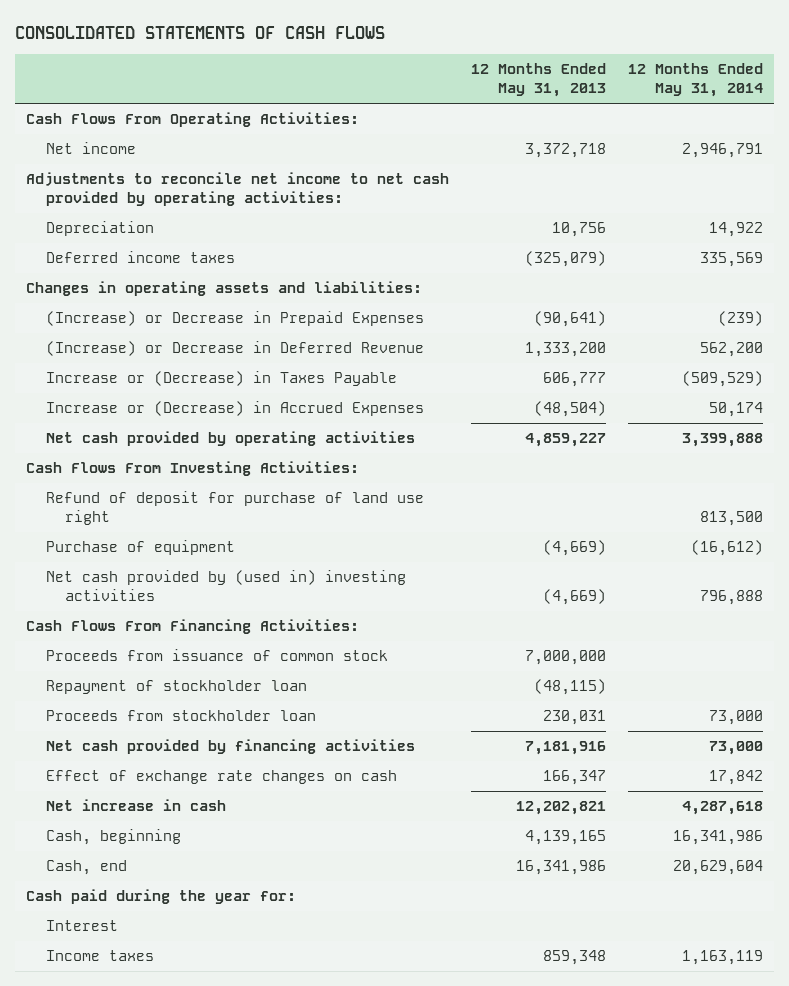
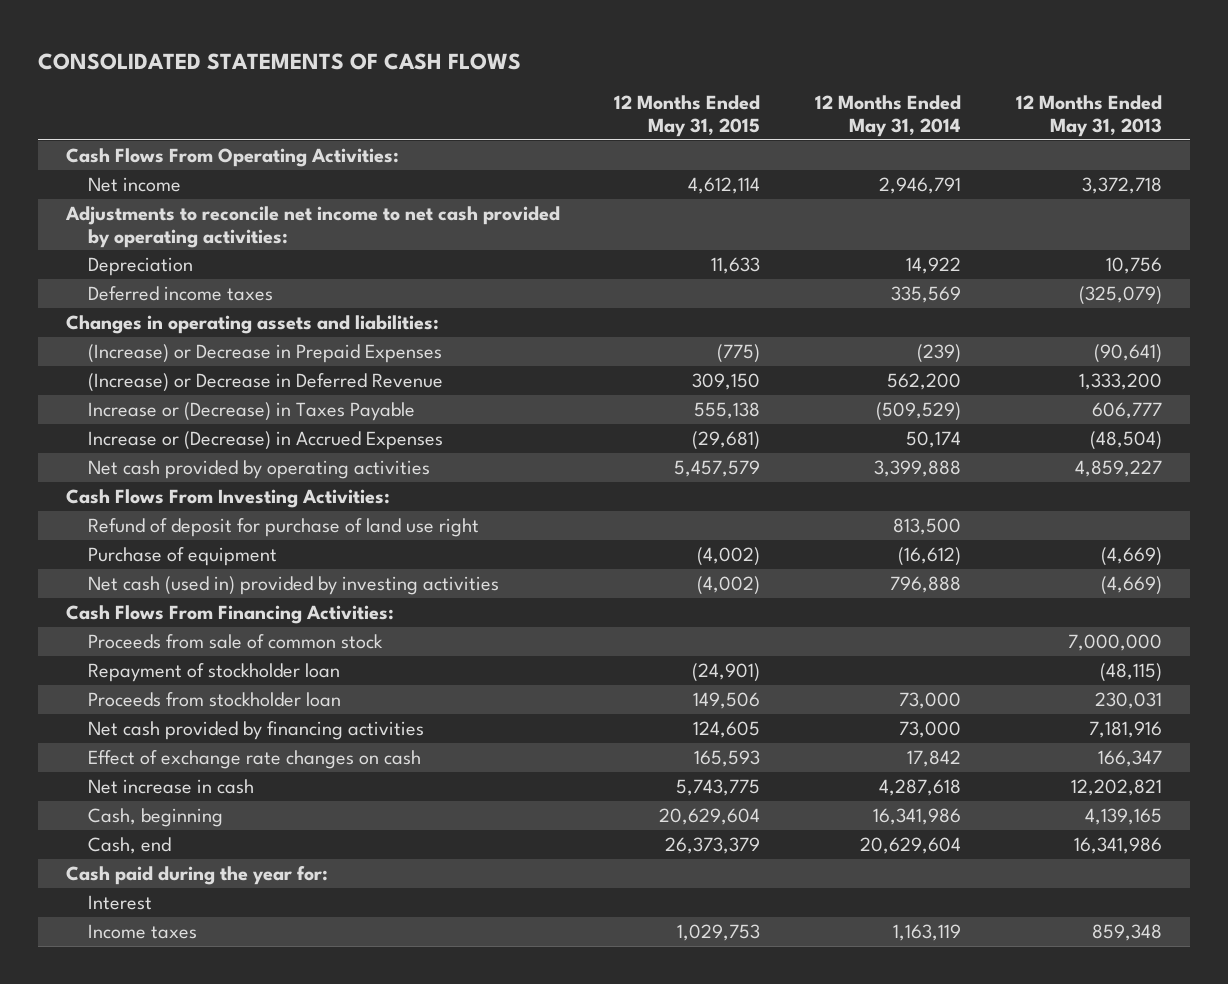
none -> [614,95,761,138] 12 Months Ended May 31, 2015
[45,570,406,602] Net cash provided by (used in) investing activities -> [88,575,500,595] Net cash (used in) provided by investing activities
[45,649,388,662] Proceeds from issuance of common stock -> [88,633,384,649] Proceeds from sale of common stock

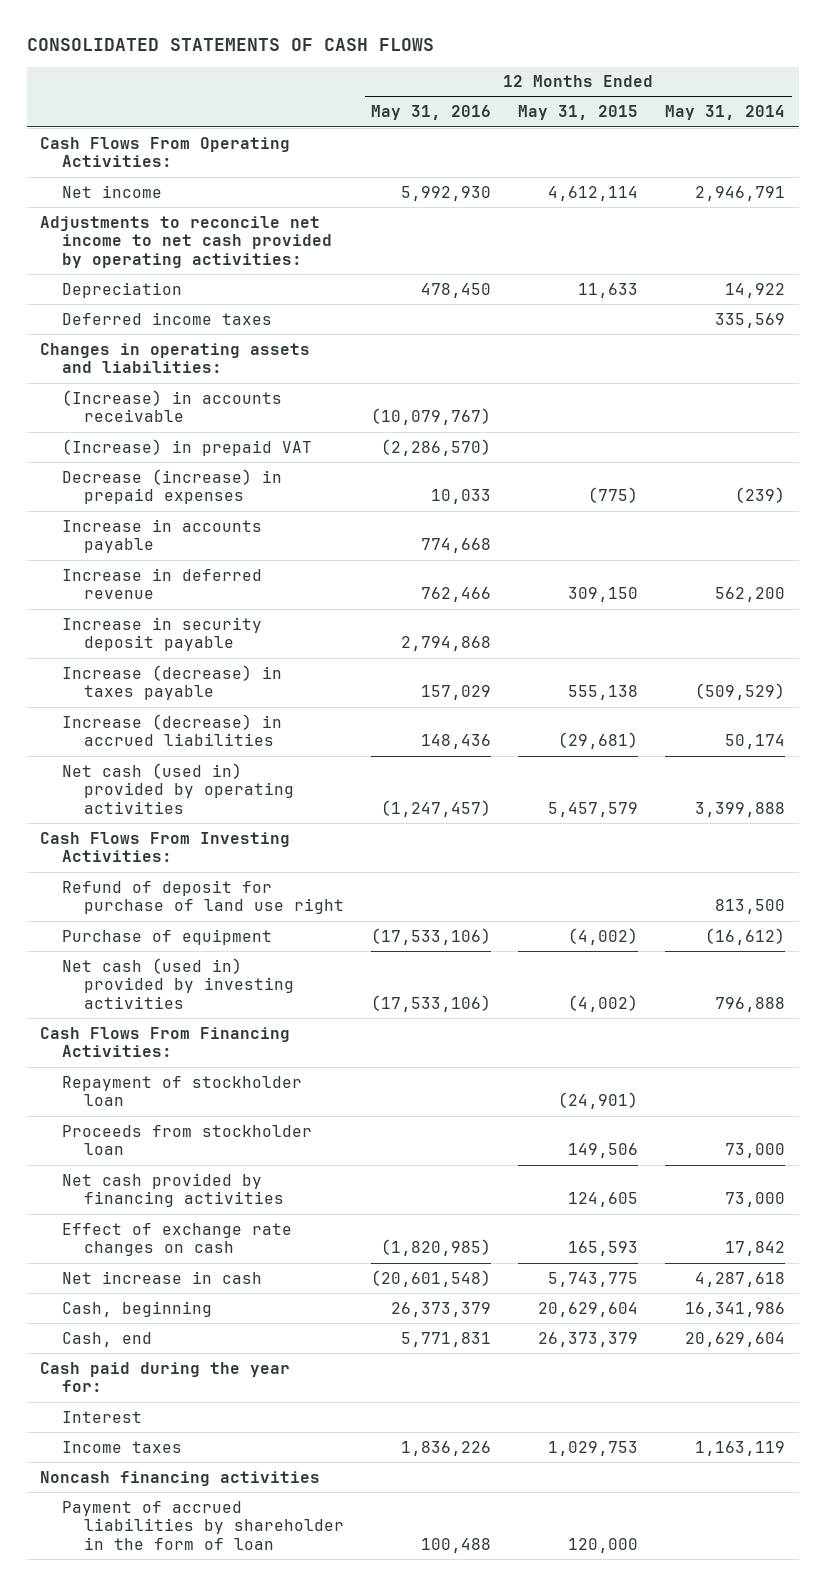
[1016,95,1163,138] 12 Months Ended May 31, 2013 -> none
none -> [371,105,492,121] May 31, 2016
none -> [62,389,283,423] (Increase) in accounts receivable
none -> [62,438,313,456] (Increase) in prepaid VAT
[88,343,443,363] (Increase) or Decrease in Prepaid Expenses -> [62,468,283,505] Decrease (increase) in prepaid expenses
none -> [62,518,263,554] Increase in accounts payable
[88,372,444,392] (Increase) or Decrease in Deferred Revenue -> [62,567,263,600] Increase in deferred revenue
none -> [62,616,263,652] Increase in security deposit payable
[88,401,416,421] Increase or (Decrease) in Taxes Payable -> [62,664,283,701] Increase (decrease) in taxes payable
[88,430,444,450] Increase or (Decrease) in Accrued Expenses -> [62,713,283,747] Increase (decrease) in accrued liabilities
[88,459,431,479] Net cash provided by operating activities -> [62,762,295,814] Net cash (used in) provided by operating activities
[88,633,384,649] Proceeds from sale of common stock -> none
none -> [40,1470,321,1486] Noncash financing activities
none -> [62,1500,345,1550] Payment of accrued liabilities by shareholder in the form of loan

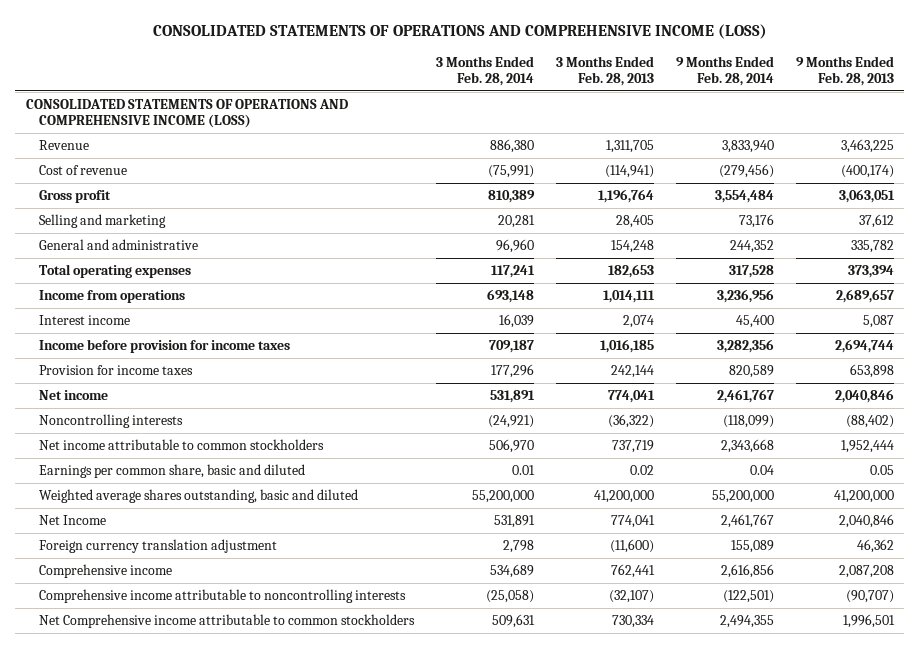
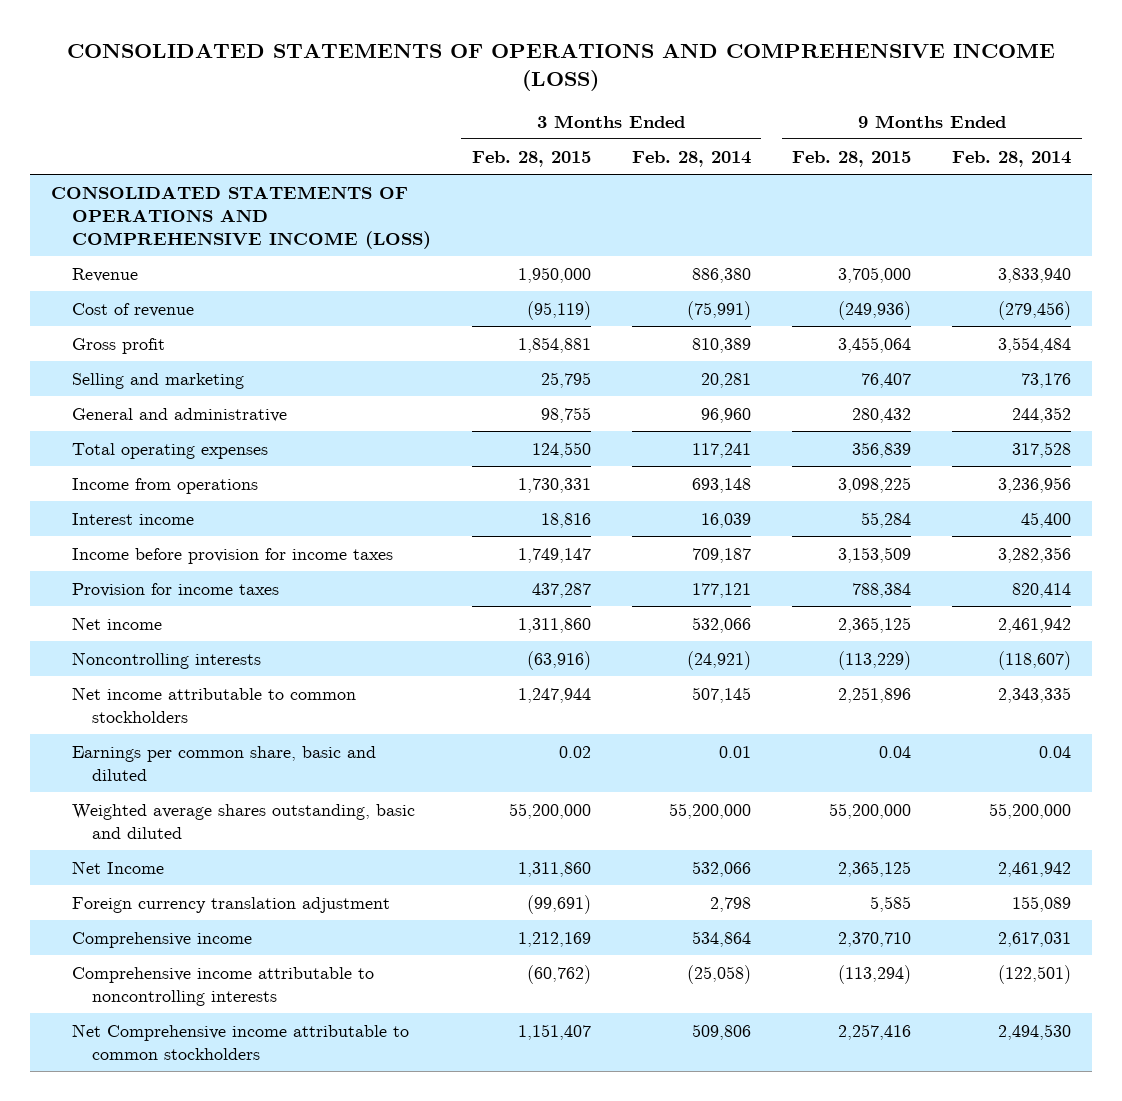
[555,55,654,87] 3 Months Ended Feb. 28, 2013 -> none
[795,55,894,87] 9 Months Ended Feb. 28, 2013 -> none
none -> [471,150,591,167] Feb. 28, 2015
none -> [792,150,912,167] Feb. 28, 2015
[490,363,534,378] 177,296 -> [691,582,751,598] 177,121
[728,364,774,378] 820,589 -> [1012,582,1072,598] 820,414
[489,389,535,403] 531,891 -> [691,616,751,633] 532,066
[716,388,774,403] 2,461,767 -> [998,617,1072,633] 2,461,942
[722,414,774,428] (118,099) -> [998,650,1072,670] (118,607)
[488,438,534,453] 506,970 -> [691,686,751,703] 507,145
[720,438,774,453] 2,343,668 -> [998,686,1072,703] 2,343,335
[493,514,535,528] 531,891 -> [691,860,751,877] 532,066
[720,513,774,528] 2,461,767 -> [998,861,1072,877] 2,461,942
[489,563,534,578] 534,689 -> [691,930,751,947] 534,864
[720,563,774,578] 2,616,856 -> [998,931,1072,947] 2,617,031
[491,613,535,628] 509,631 -> [691,1023,751,1040] 509,806
[719,614,774,628] 2,494,355 -> [998,1023,1072,1040] 2,494,530

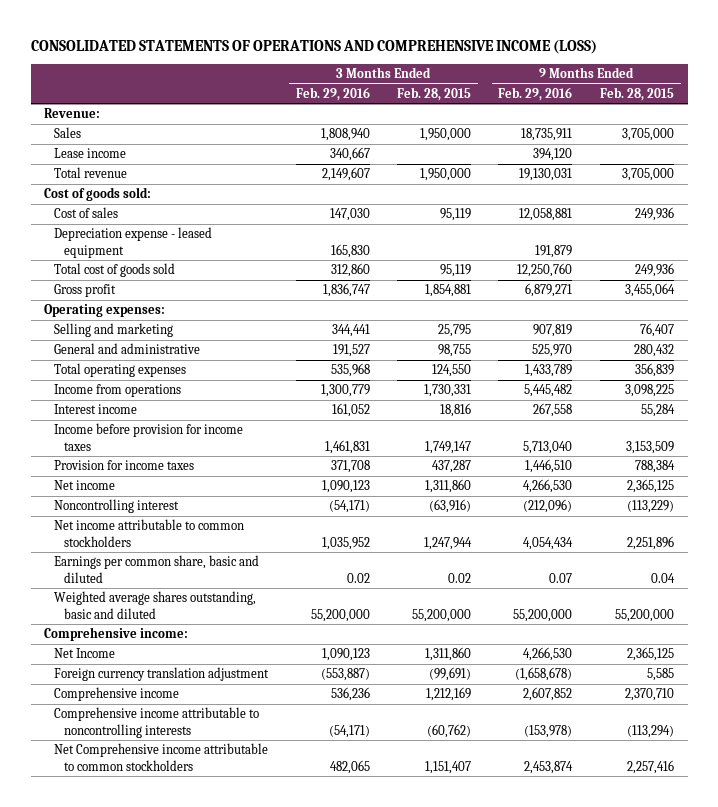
[631,150,751,167] Feb. 28, 2014 -> none
[952,150,1072,167] Feb. 28, 2014 -> none
none -> [295,86,370,101] Feb. 29, 2016
none -> [498,86,573,101] Feb. 29, 2016
[50,185,431,250] CONSOLIDATED STATEMENTS OF OPERATIONS AND COMPREHENSIVE INCOME (LOSS) -> none
none -> [44,108,101,119] Revenue:
none -> [54,127,82,139] Sales
none -> [54,148,127,159] Lease income
[71,267,138,282] Revenue -> [54,167,128,179] Total revenue
none -> [44,187,152,202] Cost of goods sold:
none -> [54,207,119,219] Cost of sales
none -> [54,227,213,258] Depreciation expense - leased equipment
[71,302,194,317] Cost of revenue -> [54,263,176,278] Total cost of goods sold
[526,300,591,320] (95,119) -> [440,264,472,278] 95,119
[838,300,912,320] (249,936) -> [634,263,674,278] 249,936
none -> [44,304,166,318] Operating expenses:
[71,651,261,669] Noncontrolling interests -> [54,499,180,514] Noncontrolling interest
none -> [44,627,189,642] Comprehensive income:

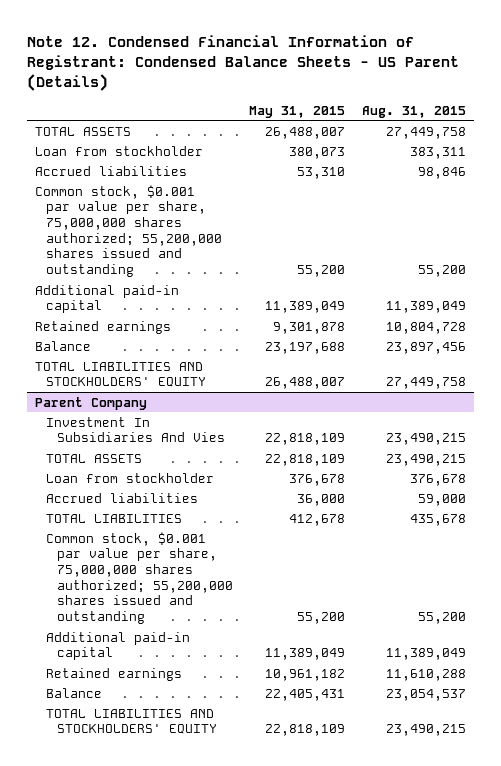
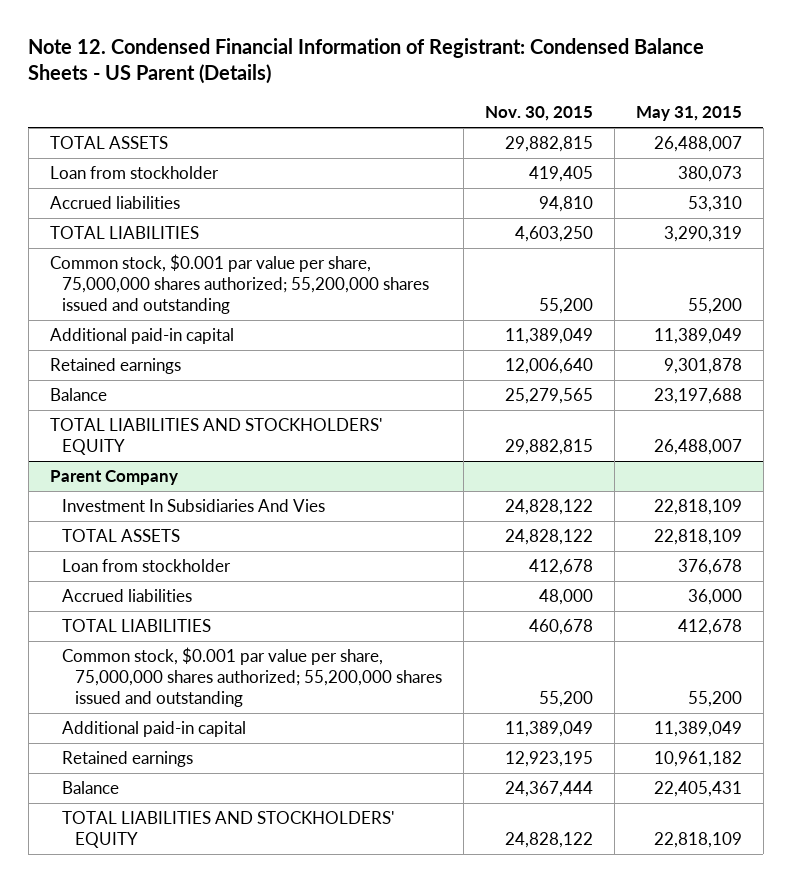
[361,105,466,118] Aug. 31, 2015 -> none
none -> [484,106,593,122] Nov. 30, 2015
none -> [49,225,199,239] TOTAL LIABILITIES

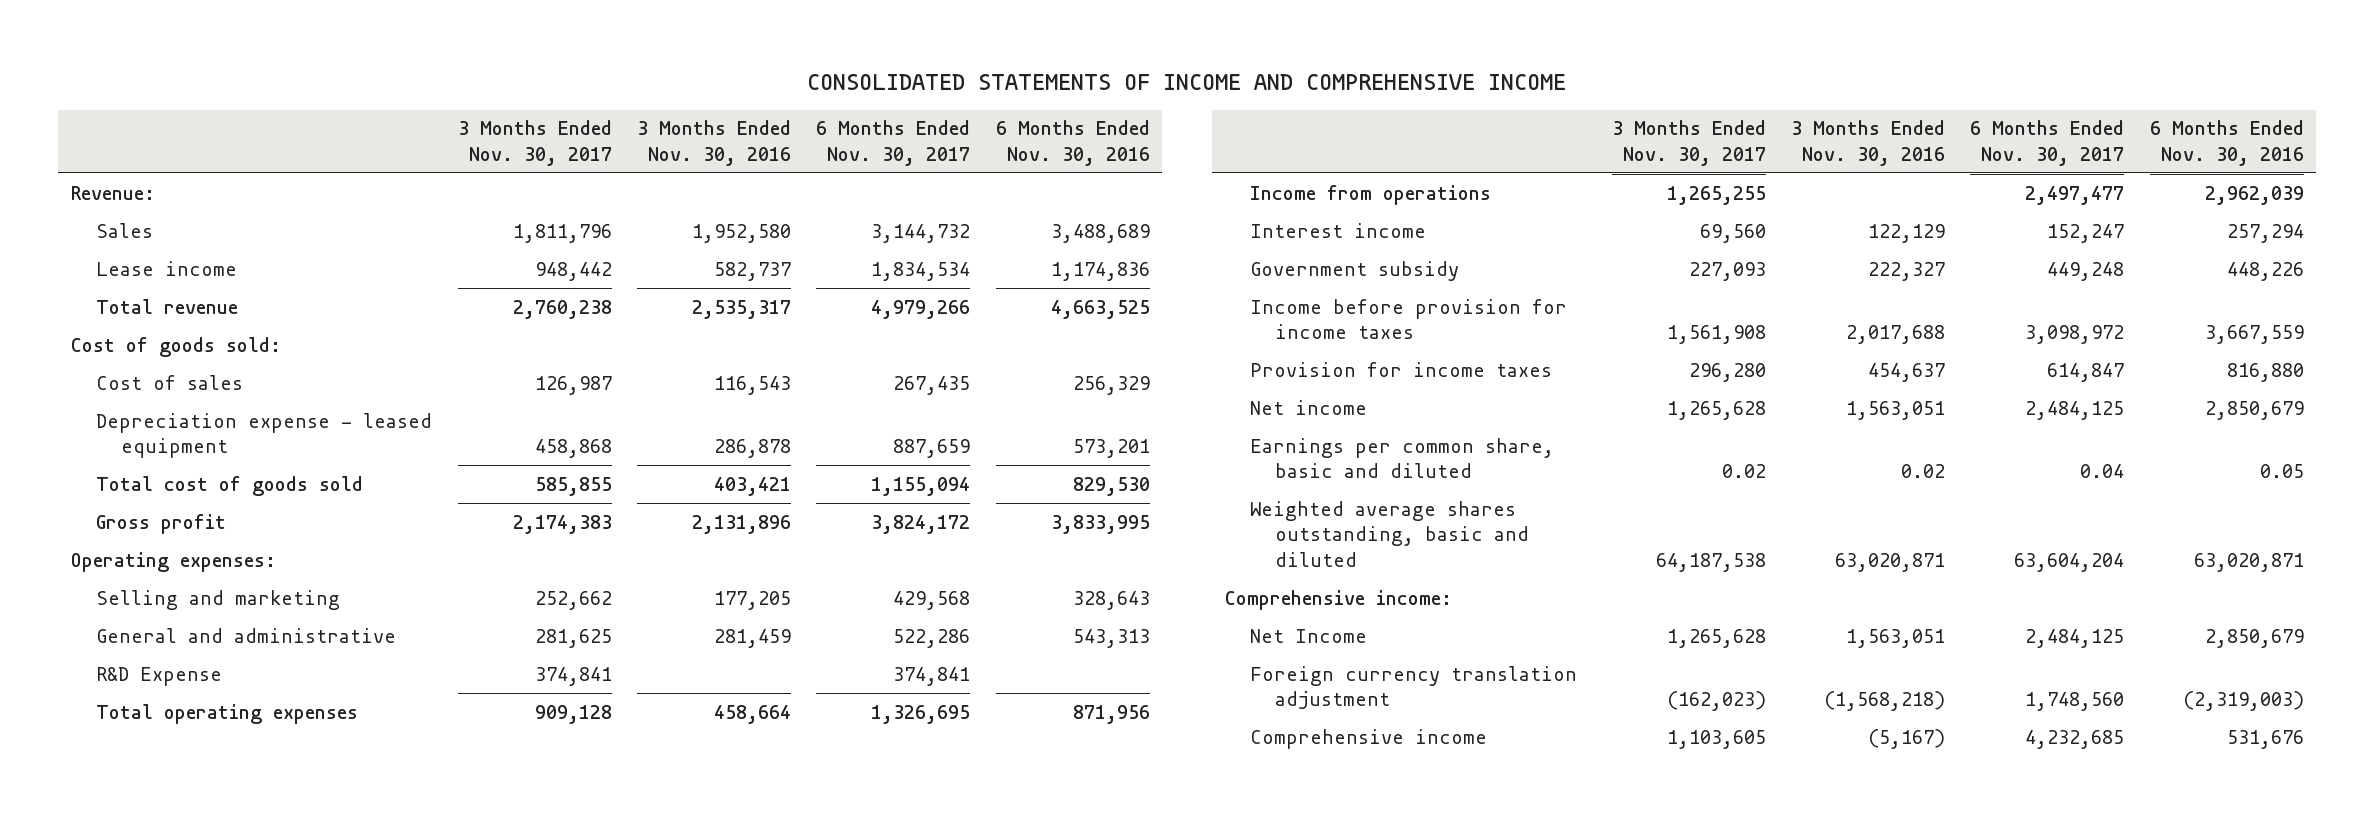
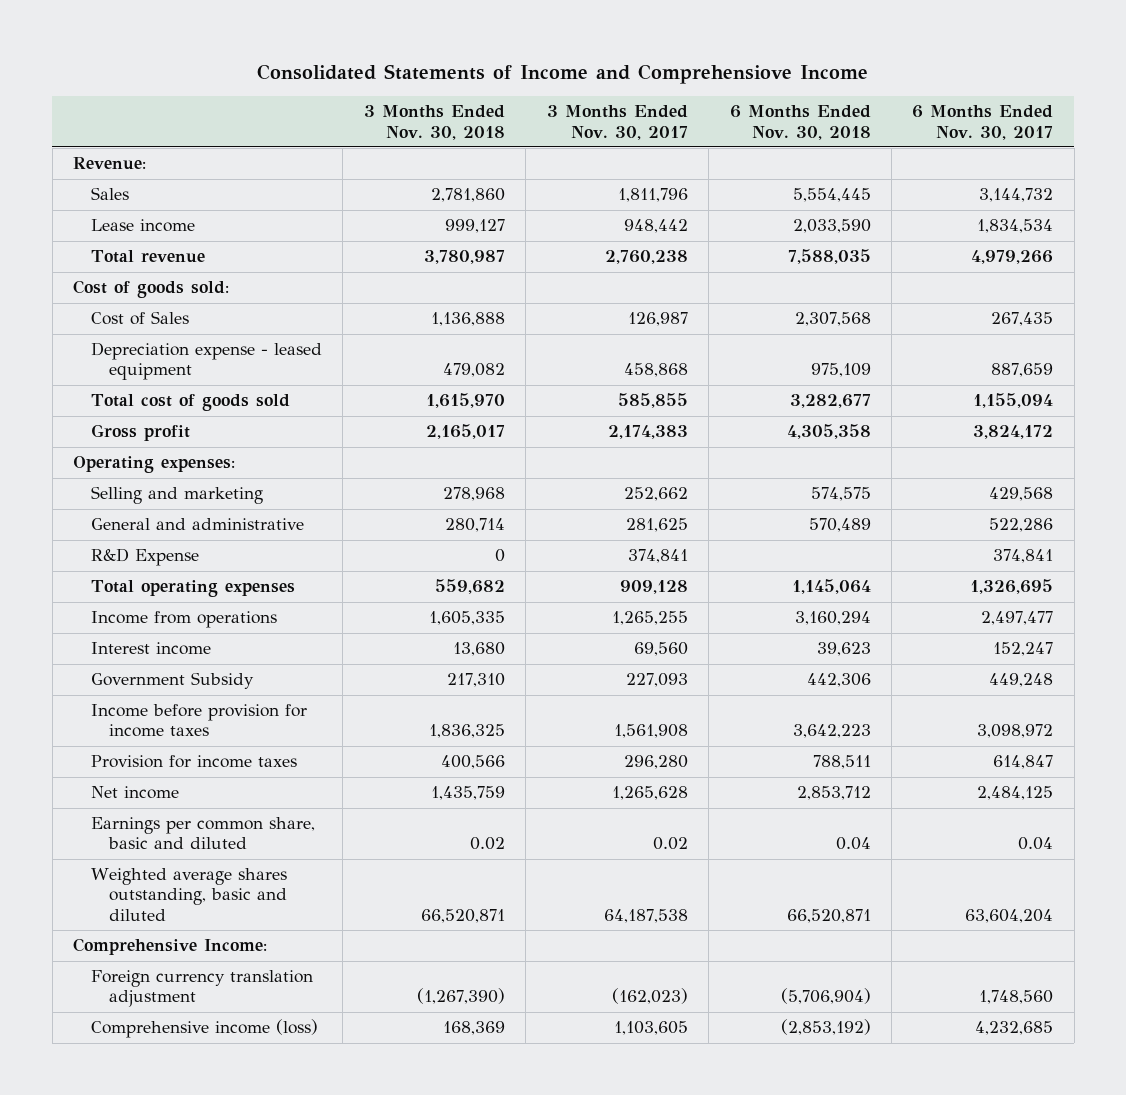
[807,73,1567,90] CONSOLIDATED STATEMENTS OF INCOME AND COMPREHENSIVE INCOME -> [257,63,869,84] Consolidated Statements of Income and Comprehensiove Income
[637,120,792,166] 3 Months Ended Nov. 30, 2016 -> none
[995,120,1150,166] 6 Months Ended Nov. 30, 2016 -> none
none -> [363,105,505,140] 3 Months Ended Nov. 30, 2018
none -> [729,105,871,140] 6 Months Ended Nov. 30, 2018
[96,374,244,390] Cost of sales -> [90,311,189,326] Cost of Sales
[1250,260,1460,281] Government subsidy -> [90,672,254,690] Government Subsidy
[1250,628,1368,643] Net Income -> none
[1225,589,1453,610] Comprehensive income: -> [72,938,267,956] Comprehensive Income:
[1250,728,1488,749] Comprehensive income -> [90,1019,318,1039] Comprehensive income (loss)

